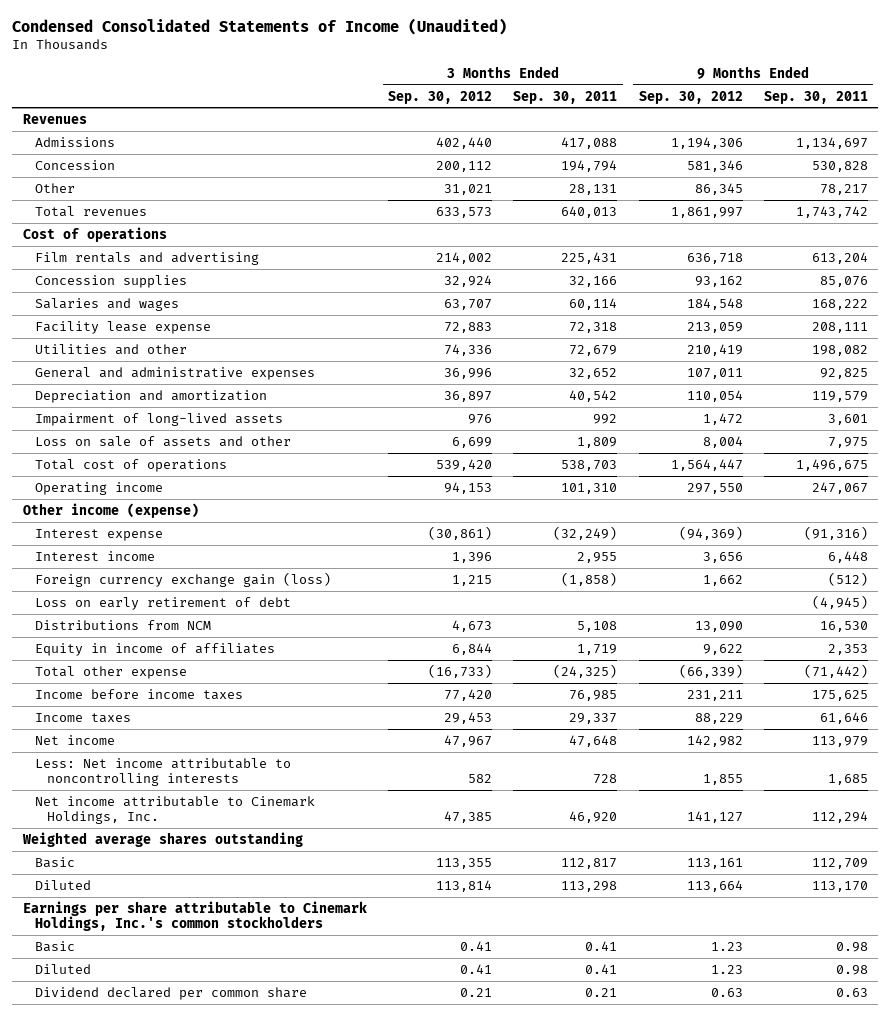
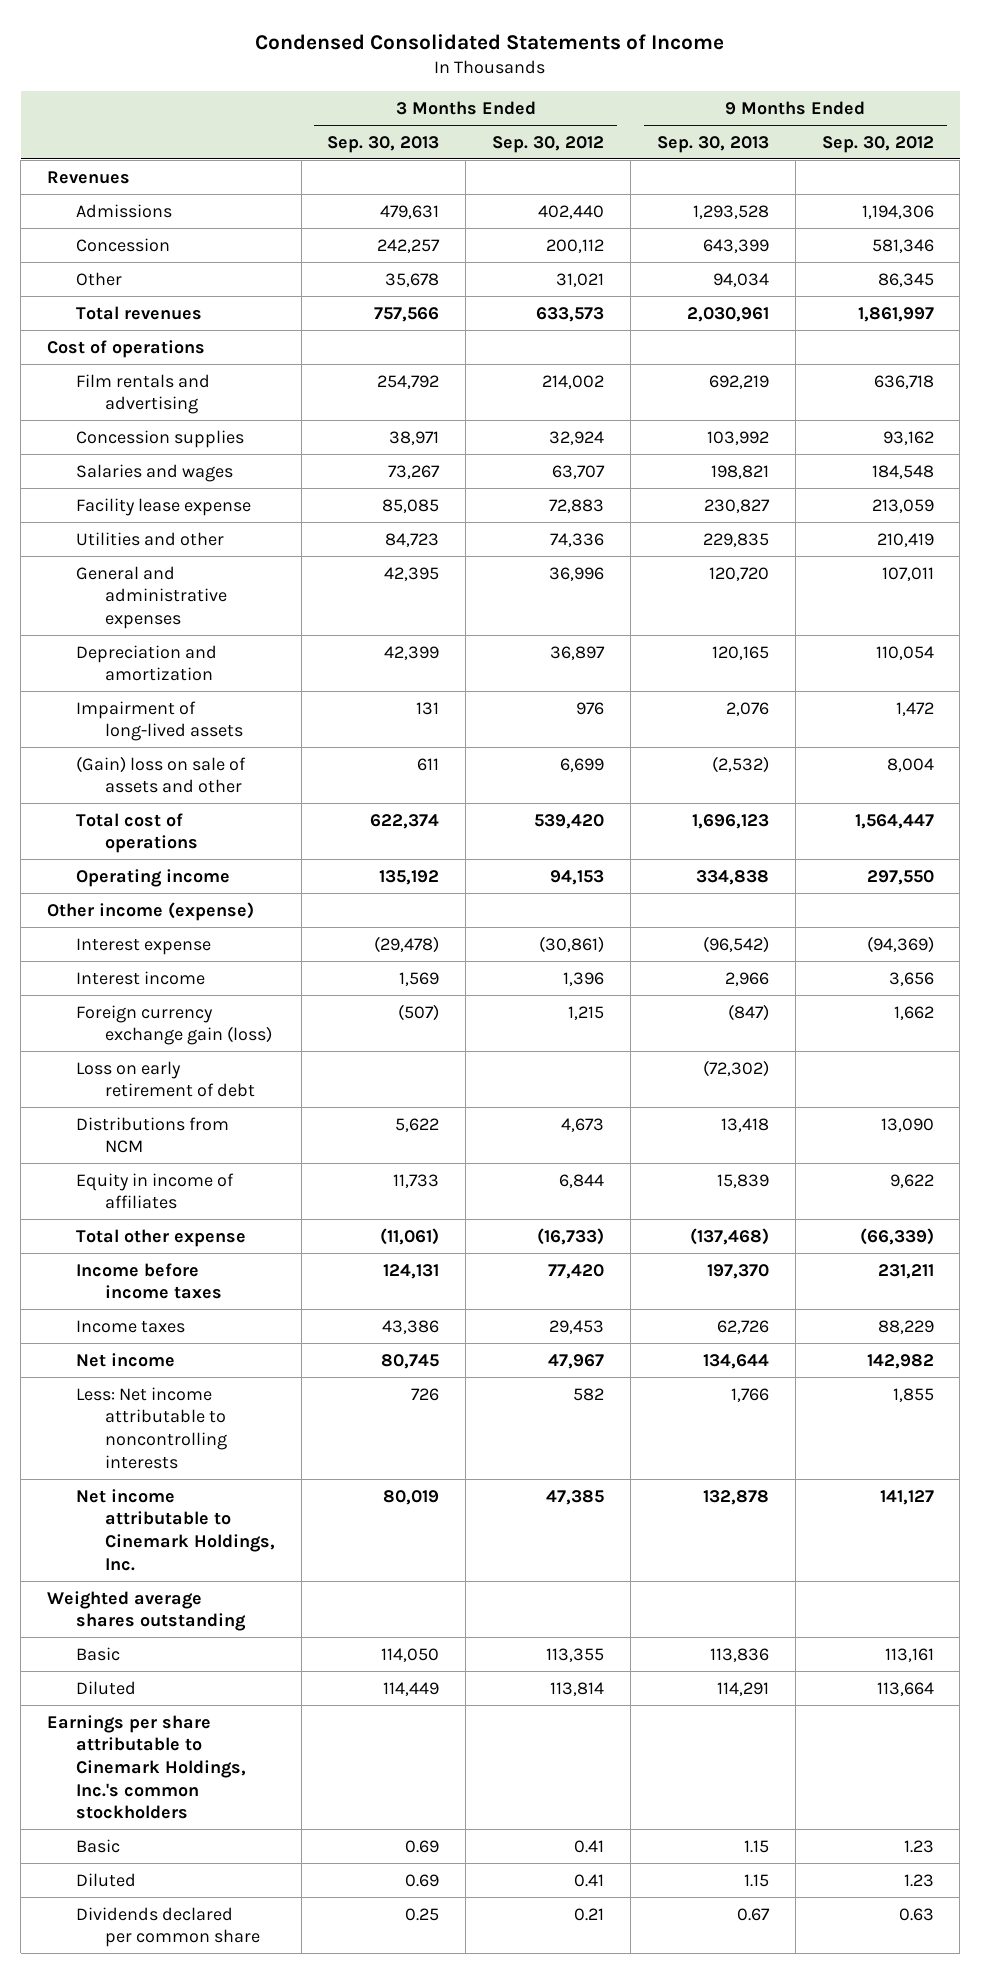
[11,18,507,36] Condensed Consolidated Statements of Income (Unaudited) -> [255,33,725,50] Condensed Consolidated Statements of Income
[513,90,618,104] Sep. 30, 2011 -> none
[763,90,868,104] Sep. 30, 2011 -> none
none -> [327,135,440,153] Sep. 30, 2013
none -> [656,135,769,153] Sep. 30, 2013
[34,435,291,447] Loss on sale of assets and other -> [75,755,246,794] (Gain) loss on sale of assets and other
[34,986,307,1000] Dividend declared per common share -> [75,1906,260,1948] Dividends declared per common share

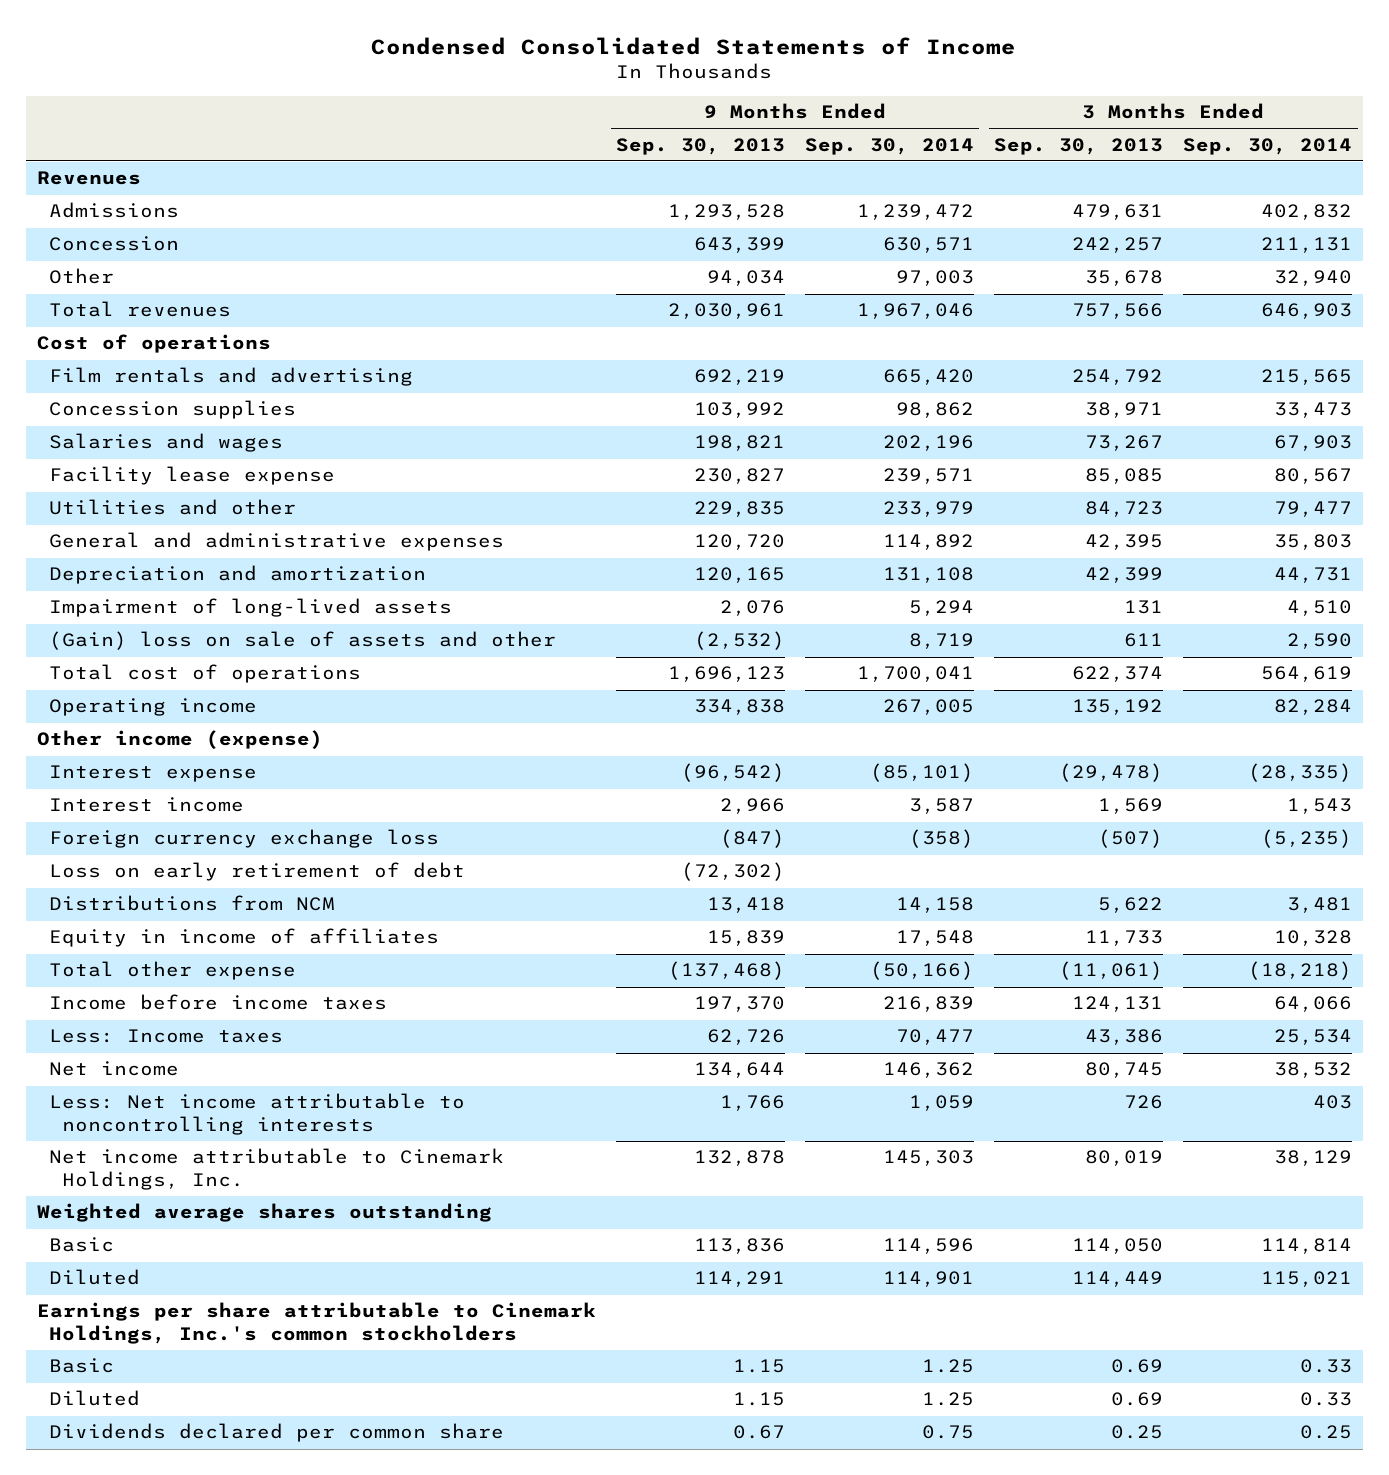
[492,135,605,153] Sep. 30, 2012 -> none
[821,135,934,153] Sep. 30, 2012 -> none
none -> [804,137,974,155] Sep. 30, 2014
none -> [1183,137,1353,155] Sep. 30, 2014
[75,1004,272,1046] Foreign currency exchange gain (loss) -> [49,829,440,849] Foreign currency exchange loss
[75,1319,185,1333] Income taxes -> [49,1029,284,1044] Less: Income taxes

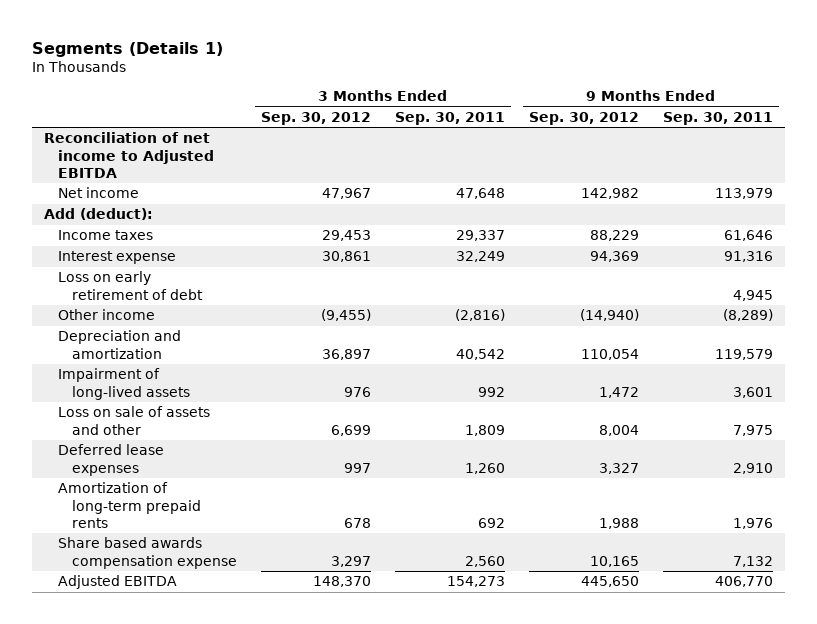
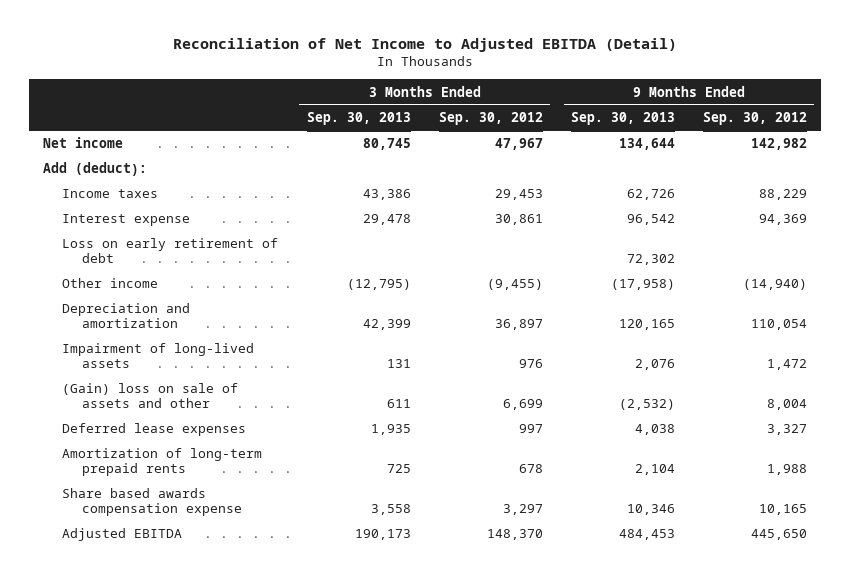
[32,41,224,57] Segments (Details 1) -> [173,37,678,52] Reconciliation of Net Income to Adjusted EBITDA (Detail)
[394,111,505,125] Sep. 30, 2011 -> none
[662,111,773,125] Sep. 30, 2011 -> none
none -> [306,111,411,125] Sep. 30, 2013
none -> [571,111,676,125] Sep. 30, 2013
[44,132,215,178] Reconciliation of net income to Adjusted EBITDA -> none
[58,406,211,435] Loss on sale of assets and other -> [62,383,239,409] (Gain) loss on sale of assets and other

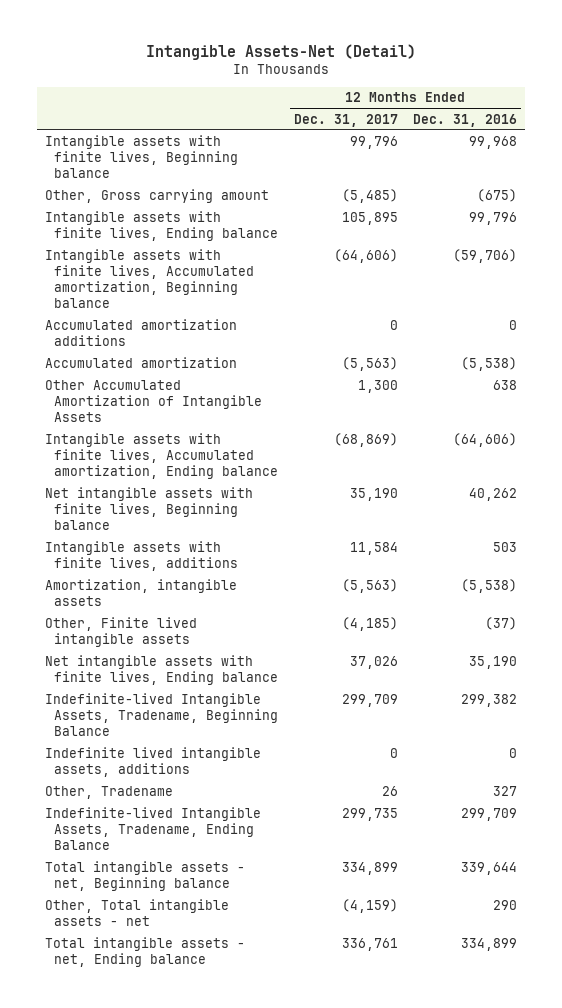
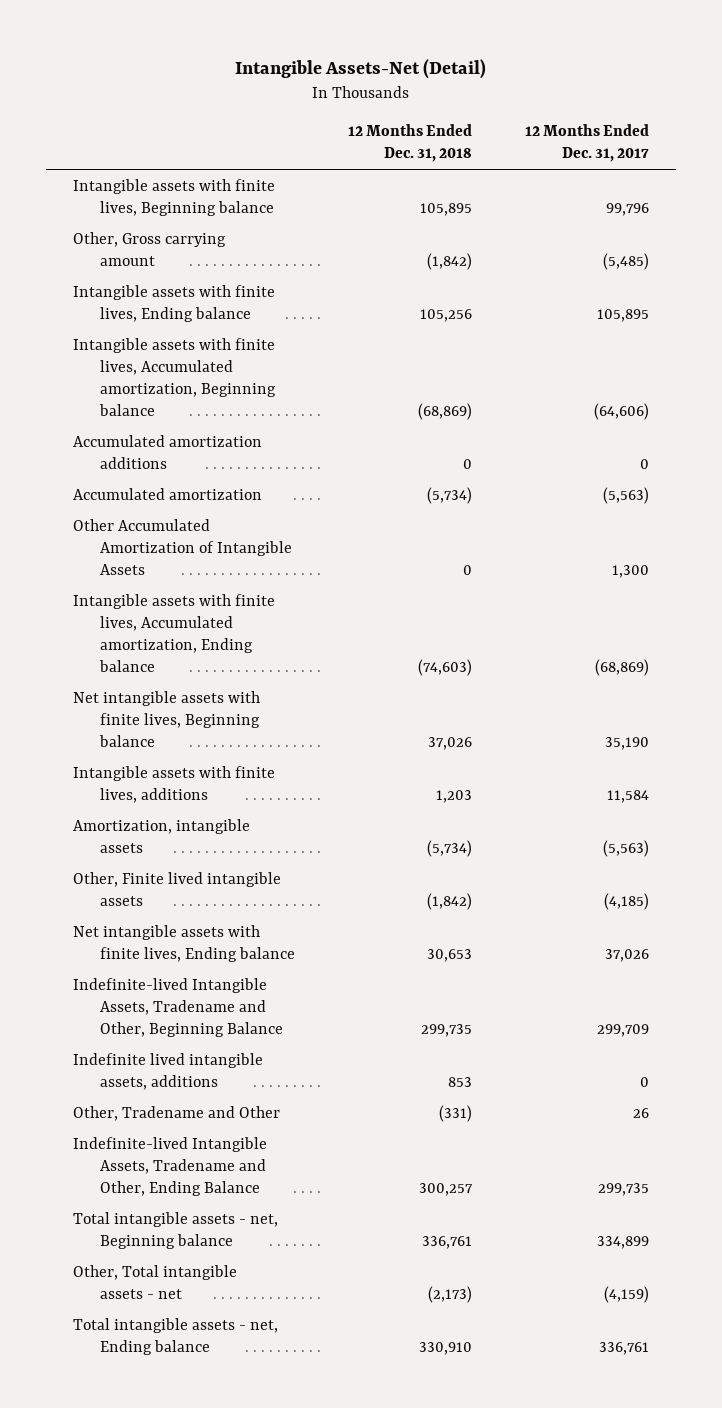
[413,113,518,127] Dec. 31, 2016 -> none
none -> [347,124,472,163] 12 Months Ended Dec. 31, 2018
[45,693,279,737] Indefinite-lived Intangible Assets, Tradename, Beginning Balance -> [73,977,283,1037] Indefinite-lived Intangible Assets, Tradename and Other, Beginning Balance
[45,786,174,800] Other, Tradename -> [73,1105,281,1121] Other, Tradename and Other
[45,807,262,851] Indefinite-lived Intangible Assets, Tradename, Ending Balance -> [73,1136,268,1196] Indefinite-lived Intangible Assets, Tradename and Other, Ending Balance

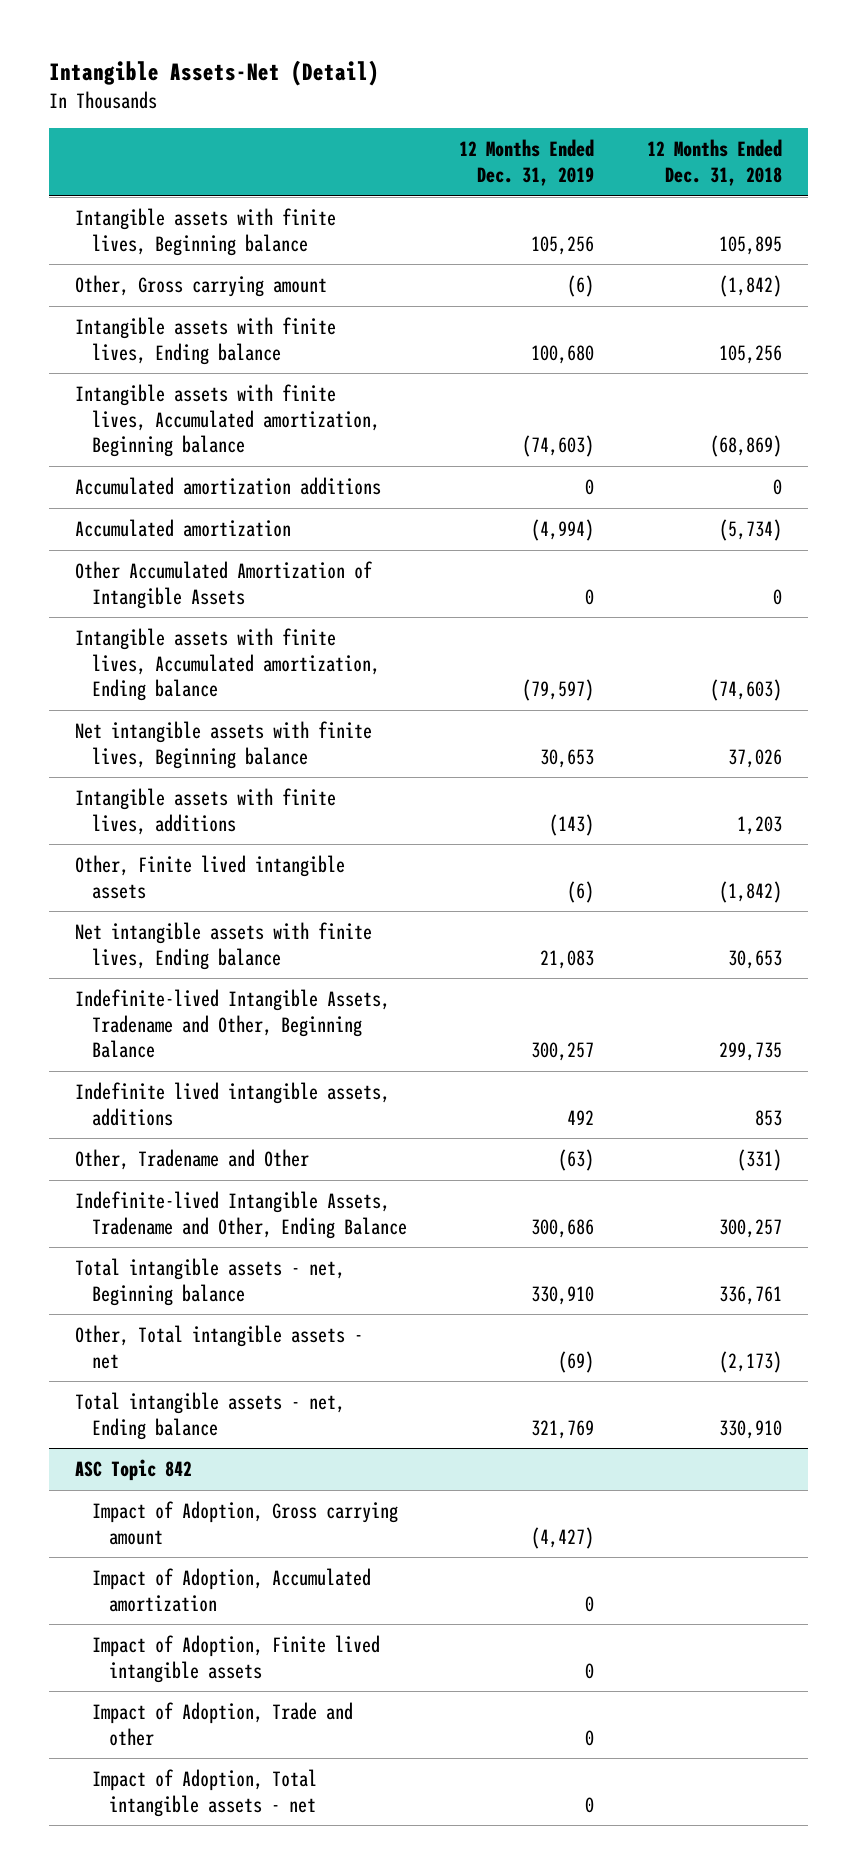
[525,124,650,163] 12 Months Ended Dec. 31, 2017 -> none
none -> [459,139,595,187] 12 Months Ended Dec. 31, 2019
[73,818,251,853] Amortization, intangible assets -> none
none -> [74,1458,192,1481] ASC Topic 842
none -> [91,1500,398,1545] Impact of Adoption, Gross carrying amount
none -> [91,1567,371,1612] Impact of Adoption, Accumulated amortization
none -> [91,1634,380,1683] Impact of Adoption, Finite lived intangible assets
none -> [91,1701,353,1746] Impact of Adoption, Trade and other
none -> [91,1768,317,1817] Impact of Adoption, Total intangible assets - net

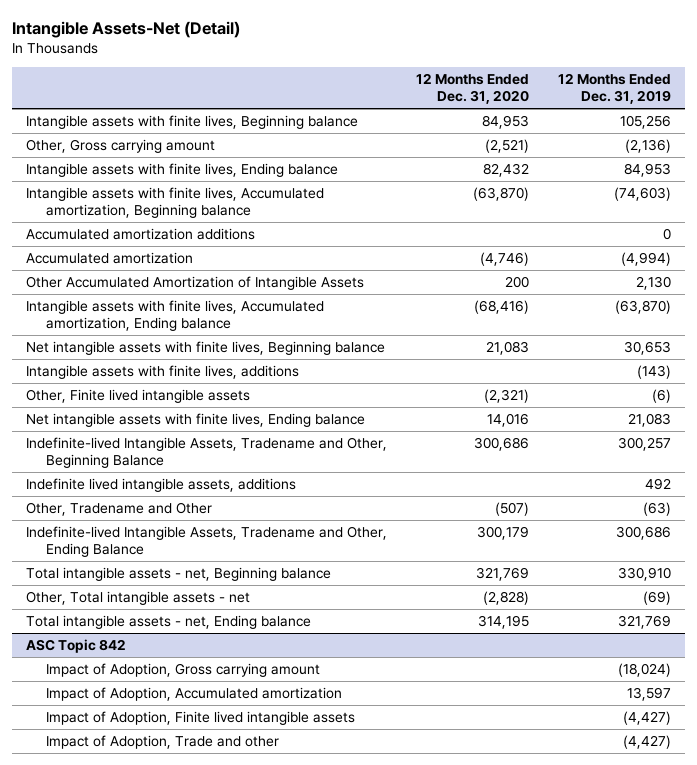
[646,139,782,187] 12 Months Ended Dec. 31, 2018 -> none
none -> [415,73,529,105] 12 Months Ended Dec. 31, 2020
[567,274,595,297] (6) -> [624,139,671,154] (2,136)
[531,344,595,364] 100,680 -> [623,163,671,178] 84,953
[585,588,595,605] 0 -> [635,276,671,291] 2,130
[522,679,595,702] (79,597) -> [614,300,671,315] (63,870)
[91,1768,317,1817] Impact of Adoption, Total intangible assets - net -> none
[531,1526,595,1549] (4,427) -> [617,663,671,678] (18,024)
[585,1595,595,1612] 0 -> [626,687,671,702] 13,597
[585,1662,595,1679] 0 -> [622,711,671,726] (4,427)
[585,1729,595,1746] 0 -> [622,735,671,750] (4,427)

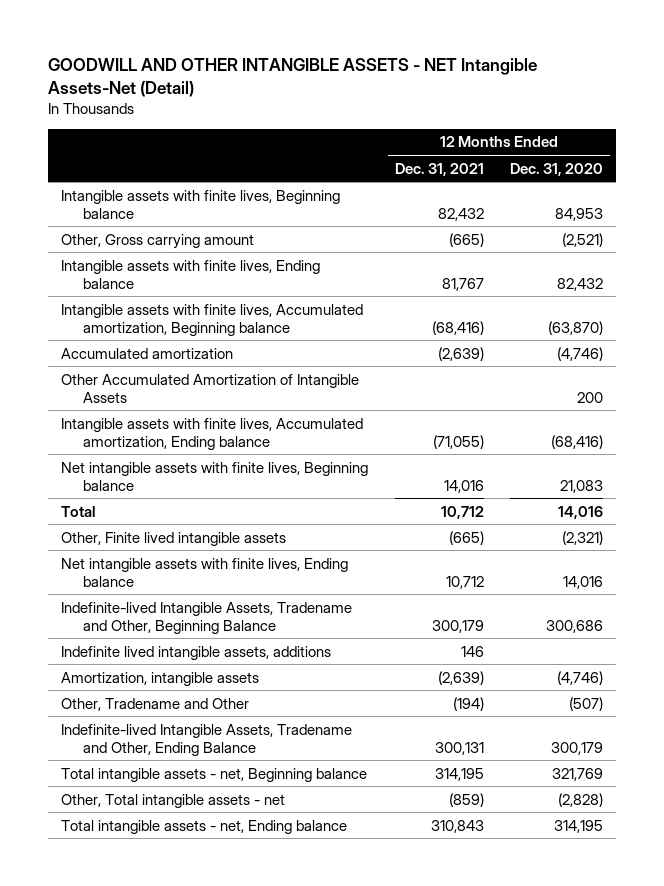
[11,20,240,38] Intangible Assets-Net (Detail) -> [47,57,537,97] GOODWILL AND OTHER INTANGIBLE ASSETS - NET Intangible Assets-Net (Detail)
[557,73,671,105] 12 Months Ended Dec. 31, 2019 -> none
none -> [394,162,484,176] Dec. 31, 2021
[26,228,256,241] Accumulated amortization additions -> none
[26,365,300,380] Intangible assets with finite lives, additions -> none
none -> [61,505,96,517] Total
none -> [61,671,260,686] Amortization, intangible assets
[26,639,127,654] ASC Topic 842 -> none
[45,663,320,678] Impact of Adoption, Gross carrying amount -> none
[45,687,342,702] Impact of Adoption, Accumulated amortization -> none
[45,711,355,726] Impact of Adoption, Finite lived intangible assets -> none
[45,735,279,750] Impact of Adoption, Trade and other -> none

